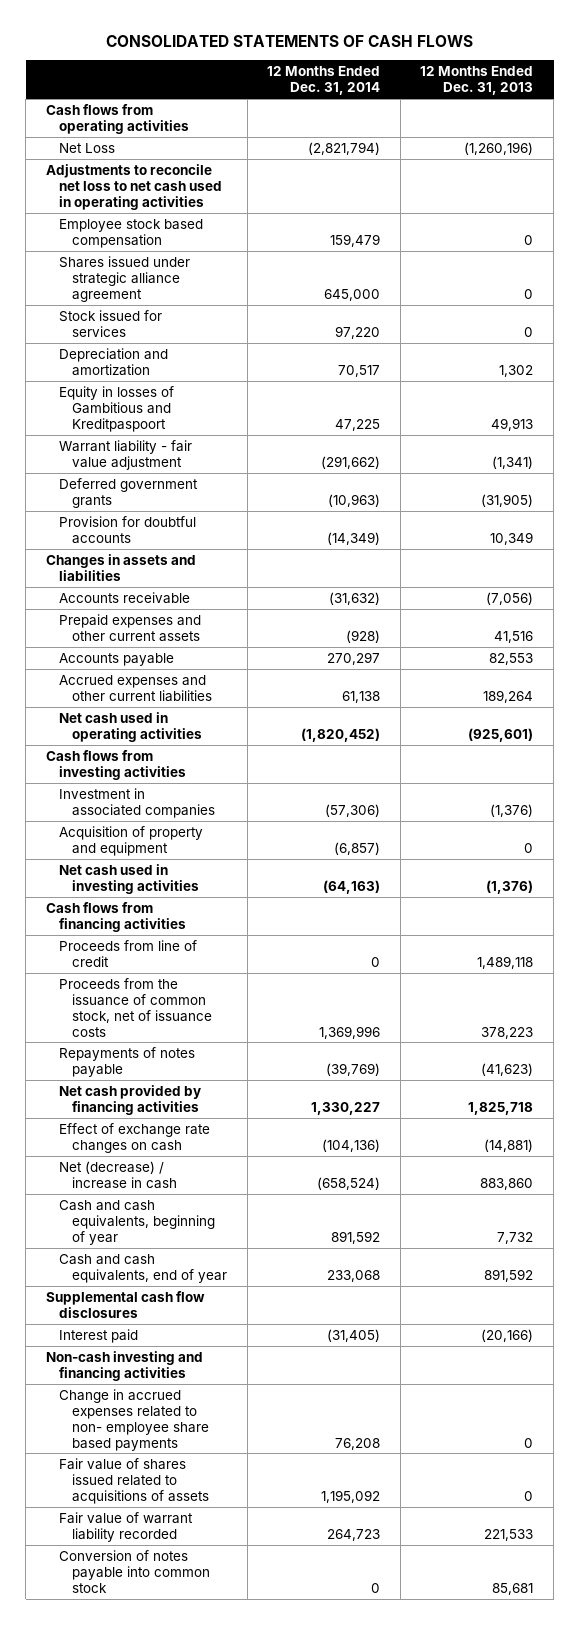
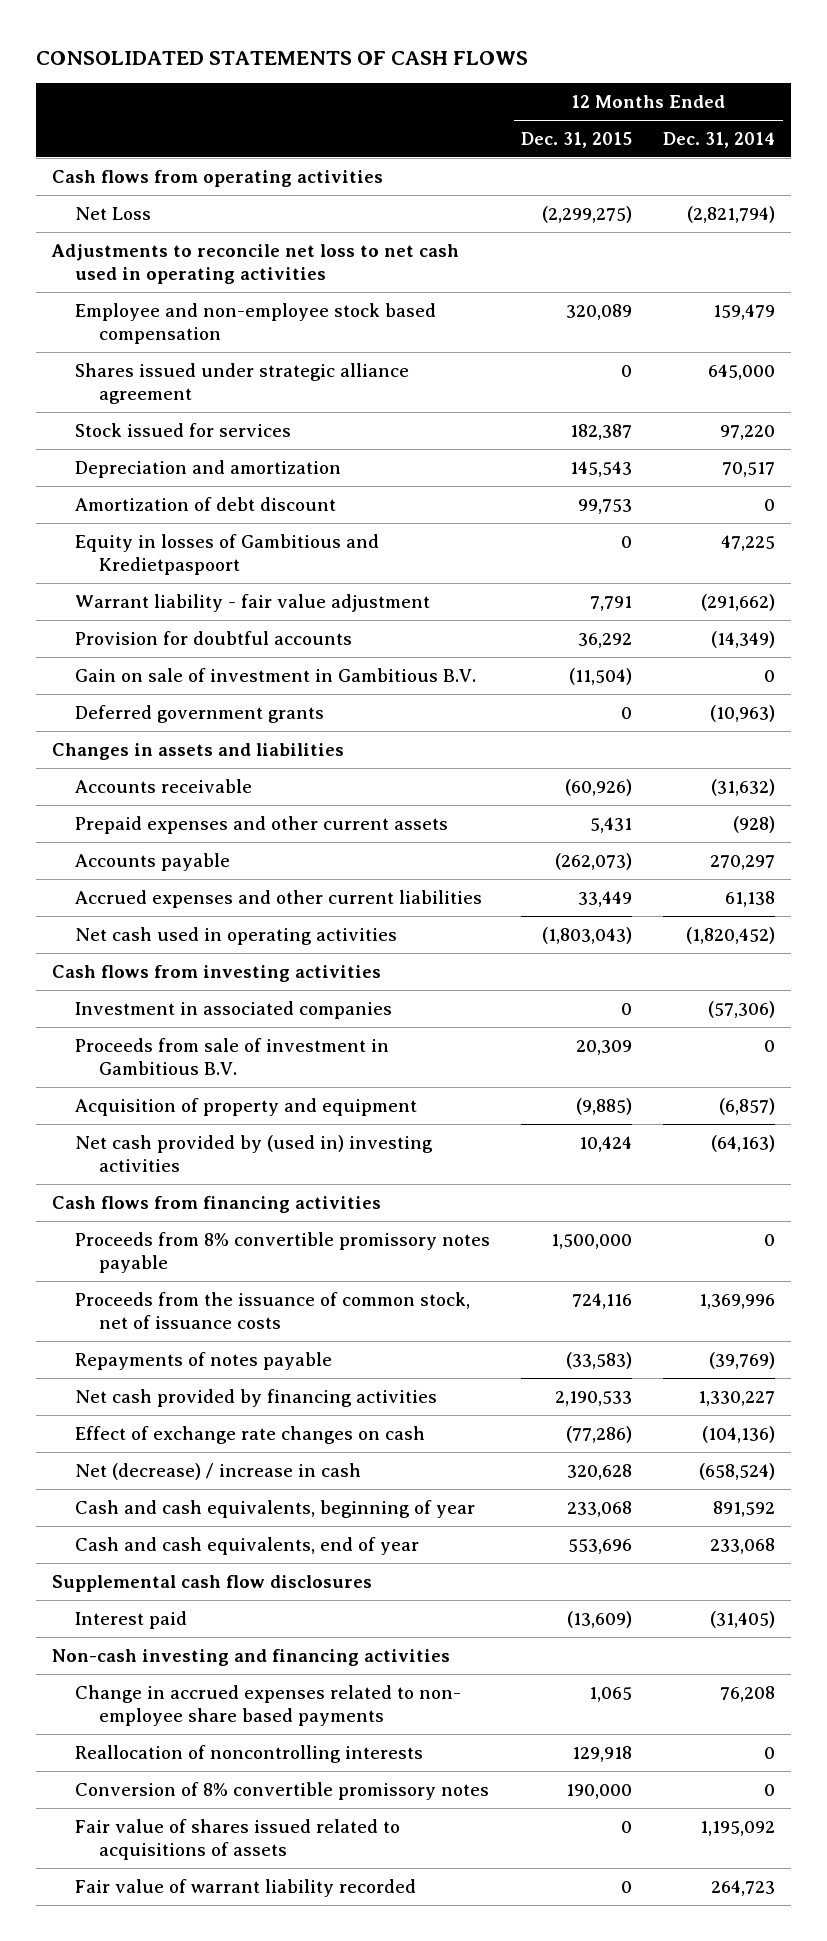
[420,66,534,96] 12 Months Ended Dec. 31, 2013 -> none
none -> [521,131,633,148] Dec. 31, 2015
[59,218,204,248] Employee stock based compensation -> [75,302,437,344] Employee and non-employee stock based compensation
none -> [75,496,337,511] Amortization of debt discount
[59,385,175,432] Equity in losses of Gambitious and Kreditpaspoort -> [75,533,380,575] Equity in losses of Gambitious and Kredietpaspoort
none -> [75,667,477,682] Gain on sale of investment in Gambitious B.V.
[59,477,199,508] Deferred government grants -> [75,704,325,723] Deferred government grants
none -> [75,1037,390,1075] Proceeds from sale of investment in Gambitious B.V.
[59,863,200,894] Net cash used in investing activities -> [75,1134,434,1172] Net cash provided by (used in) investing activities
[59,939,198,967] Proceeds from line of credit -> none
none -> [75,1231,491,1273] Proceeds from 8% convertible promissory notes payable
none -> [75,1744,424,1763] Reallocation of noncontrolling interests
none -> [75,1781,490,1800] Conversion of 8% convertible promissory notes
[59,1549,211,1593] Conversion of notes payable into common stock -> none

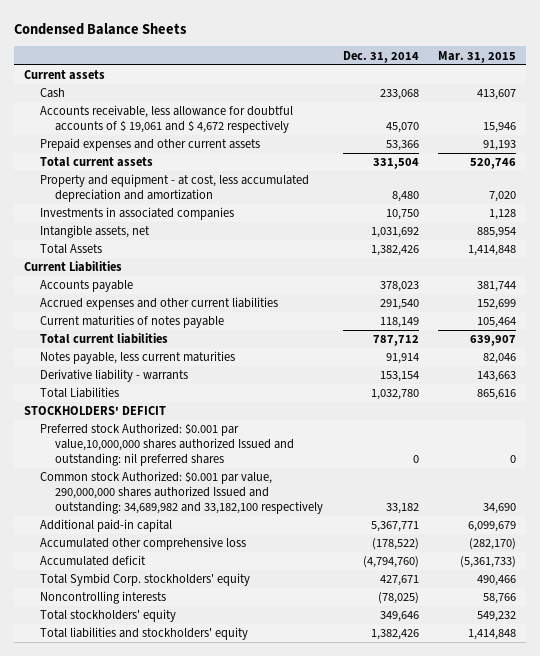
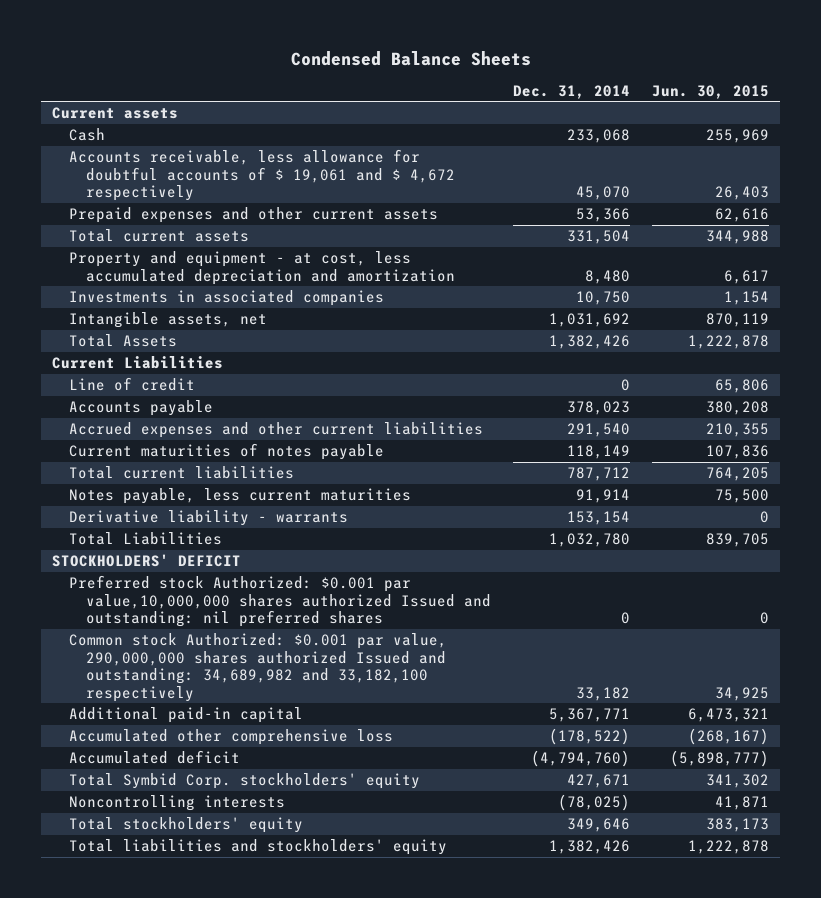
[437,50,516,63] Mar. 31, 2015 -> none
none -> [652,84,770,99] Jun. 30, 2015
none -> [68,377,195,392] Line of credit

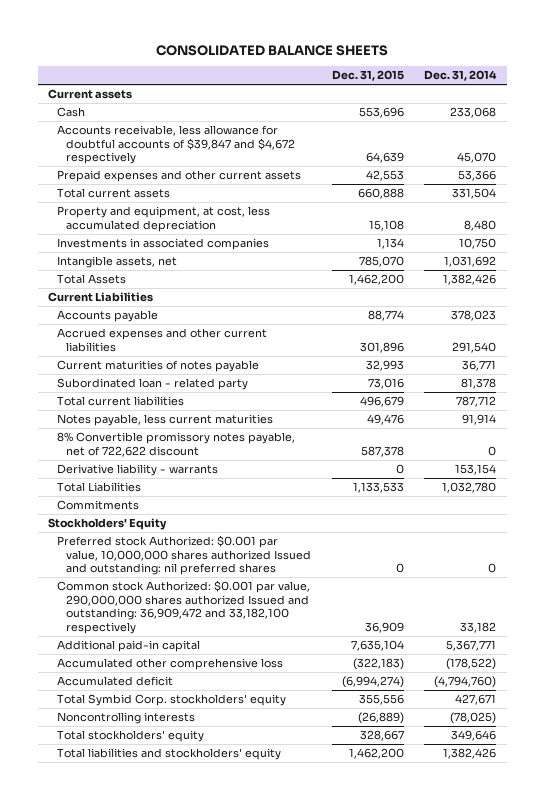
[290,50,531,66] Condensed Balance Sheets -> [156,45,389,57] CONSOLIDATED BALANCE SHEETS
[652,84,770,99] Jun. 30, 2015 -> none
none -> [331,70,404,82] Dec. 31, 2015
[68,149,455,202] Accounts receivable, less allowance for doubtful accounts of $ 19,061 and $ 4,672 respectively -> [57,125,296,165] Accounts receivable, less allowance for doubtful accounts of $39,847 and $4,672 respectively
[68,251,455,285] Property and equipment - at cost, less accumulated depreciation and amortization -> [57,206,271,232] Property and equipment, at cost, less accumulated depreciation
[68,377,195,392] Line of credit -> none
[566,445,630,460] 118,149 -> [462,360,497,372] 36,771
none -> [57,378,249,391] Subordinated loan - related party
none -> [57,432,296,457] 8% Convertible promissory notes payable, net of 722,622 discount
none -> [57,500,140,511] Commitments
[52,554,242,568] STOCKHOLDERS' DEFICIT -> [48,518,168,531] Stockholders' Equity
[68,575,491,628] Preferred stock Authorized: $0.001 par value,10,000,000 shares authorized Issued and outstanding: nil preferred shares -> [57,535,312,576] Preferred stock Authorized: $0.001 par value, 10,000,000 shares authorized Issued and outstanding: nil preferred shares
[68,633,447,702] Common stock Authorized: $0.001 par value, 290,000,000 shares authorized Issued and outstanding: 34,689,982 and 33,182,100 respectively -> [57,580,311,635] Common stock Authorized: $0.001 par value, 290,000,000 shares authorized Issued and outstanding: 36,909,472 and 33,182,100 respectively

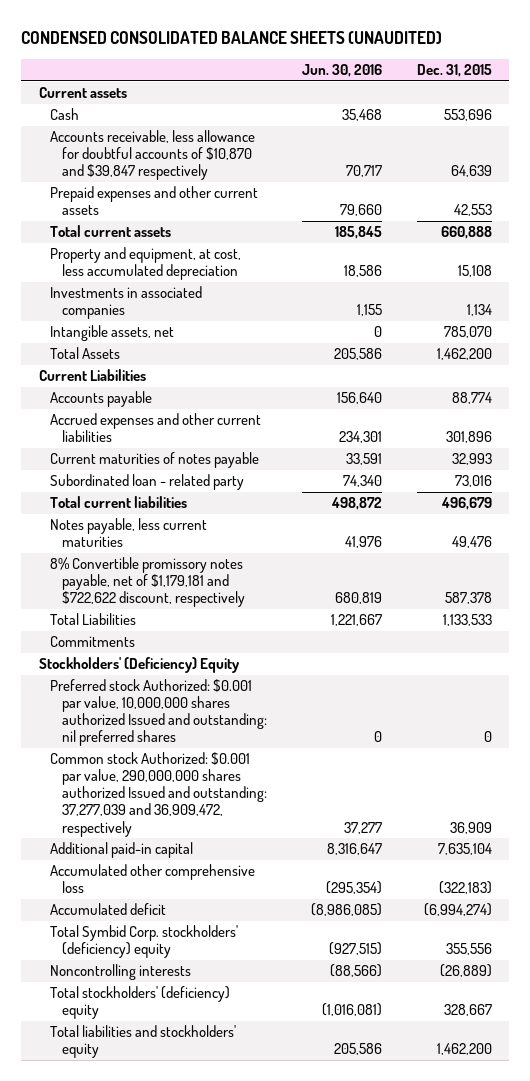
[156,45,389,57] CONSOLIDATED BALANCE SHEETS -> [21,31,443,45] CONDENSED CONSOLIDATED BALANCE SHEETS (UNAUDITED)
[424,70,498,82] Dec. 31, 2014 -> none
none -> [301,64,382,78] Jun. 30, 2016
[57,125,296,165] Accounts receivable, less allowance for doubtful accounts of $39,847 and $4,672 respectively -> [50,130,256,181] Accounts receivable, less allowance for doubtful accounts of $10,870 and $39,847 respectively
[57,464,219,477] Derivative liability - warrants -> none
[57,432,296,457] 8% Convertible promissory notes payable, net of 722,622 discount -> [50,557,245,608] 8% Convertible promissory notes payable, net of $1,179,181 and $722,622 discount, respectively
[48,518,168,531] Stockholders' Equity -> [38,657,240,674] Stockholders' (Deficiency) Equity
[57,580,311,635] Common stock Authorized: $0.001 par value, 290,000,000 shares authorized Issued and outstanding: 36,909,472 and 33,182,100 respectively -> [50,752,267,837] Common stock Authorized: $0.001 par value, 290,000,000 shares authorized Issued and outstanding: 37,277,039 and 36,909,472, respectively
[57,694,287,707] Total Symbid Corp. stockholders' equity -> [50,925,239,959] Total Symbid Corp. stockholders' (deficiency) equity
[57,730,205,743] Total stockholders' equity -> [50,986,231,1020] Total stockholders' (deficiency) equity

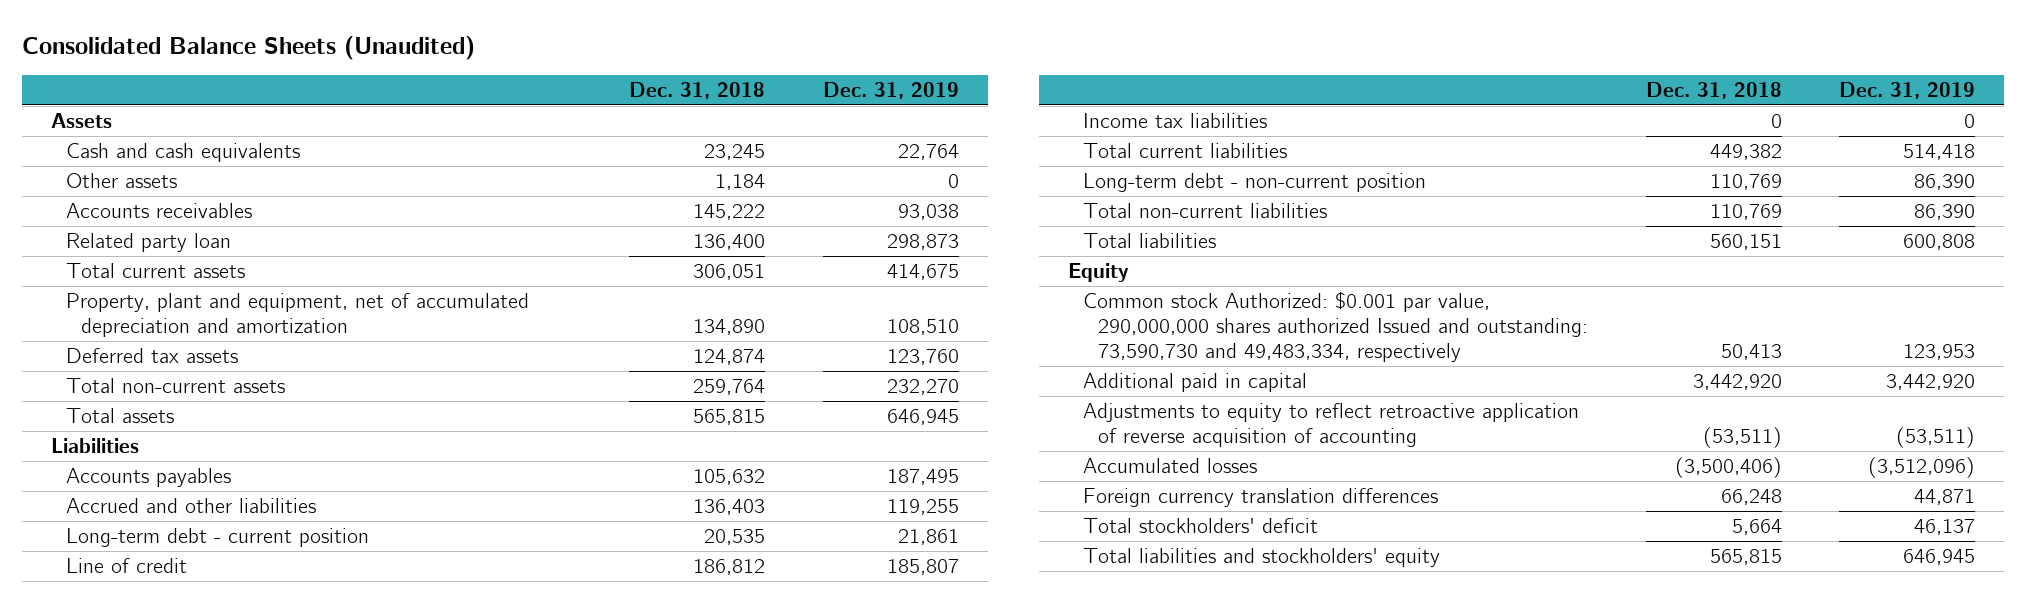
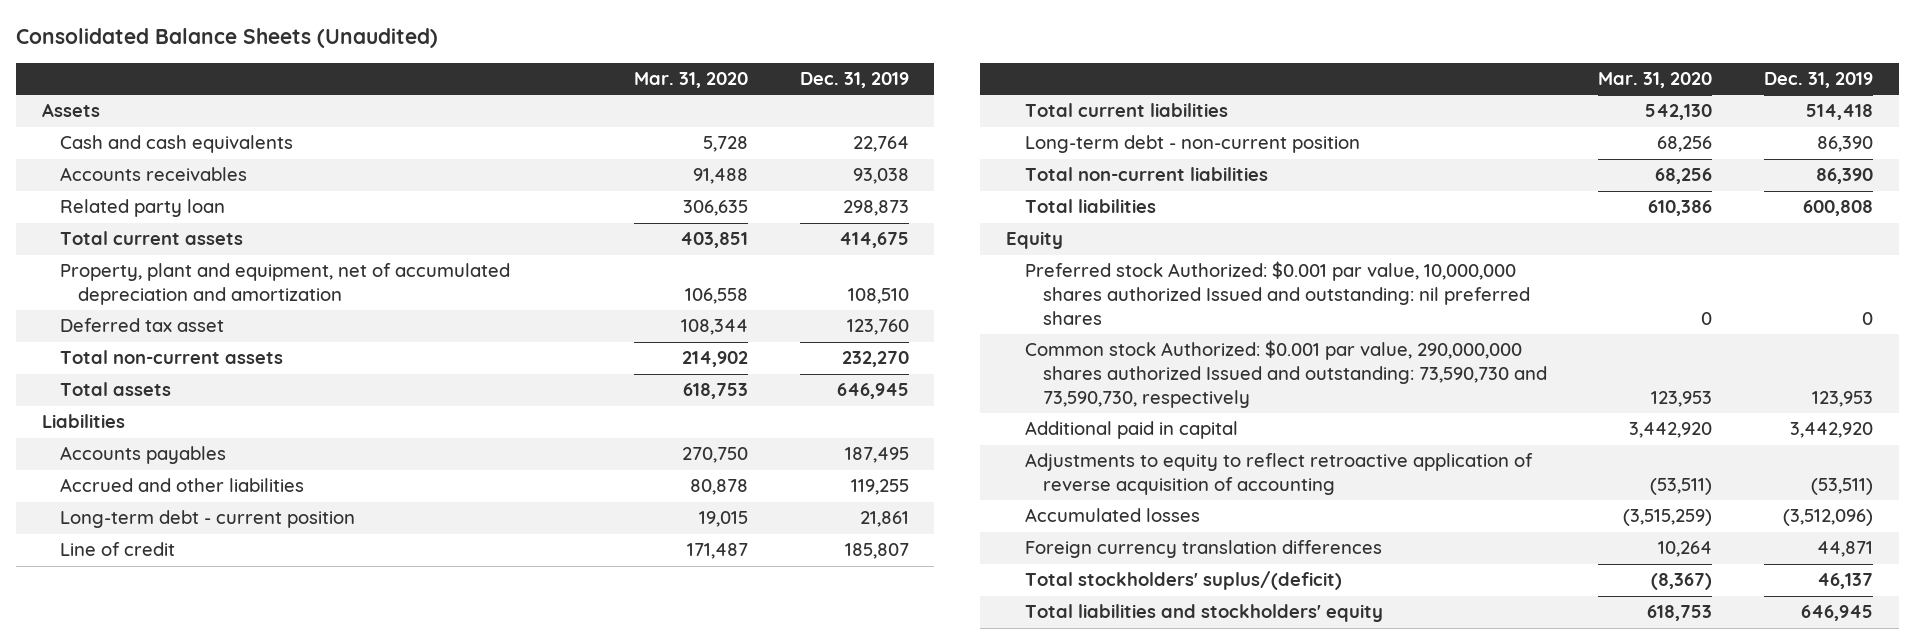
[628,81,765,99] Dec. 31, 2018 -> none
none -> [633,72,748,89] Mar. 31, 2020
[66,173,178,189] Other assets -> none
[66,348,239,364] Deferred tax assets -> [59,318,224,333] Deferred tax asset
[1082,113,1267,129] Income tax liabilities -> none
none -> [1024,261,1530,326] Preferred stock Authorized: $0.001 par value, 10,000,000 shares authorized Issued and outstanding: nil preferred shares
[1082,291,1588,362] Common stock Authorized: $0.001 par value, 290,000,000 shares authorized Issued and outstanding: 73,590,730 and 49,483,334, respectively -> [1024,340,1547,409] Common stock Authorized: $0.001 par value, 290,000,000 shares authorized Issued and outstanding: 73,590,730 and 73,590,730, respectively
[1082,518,1318,534] Total stockholders' deficit -> [1024,571,1342,591] Total stockholders' suplus/(deficit)

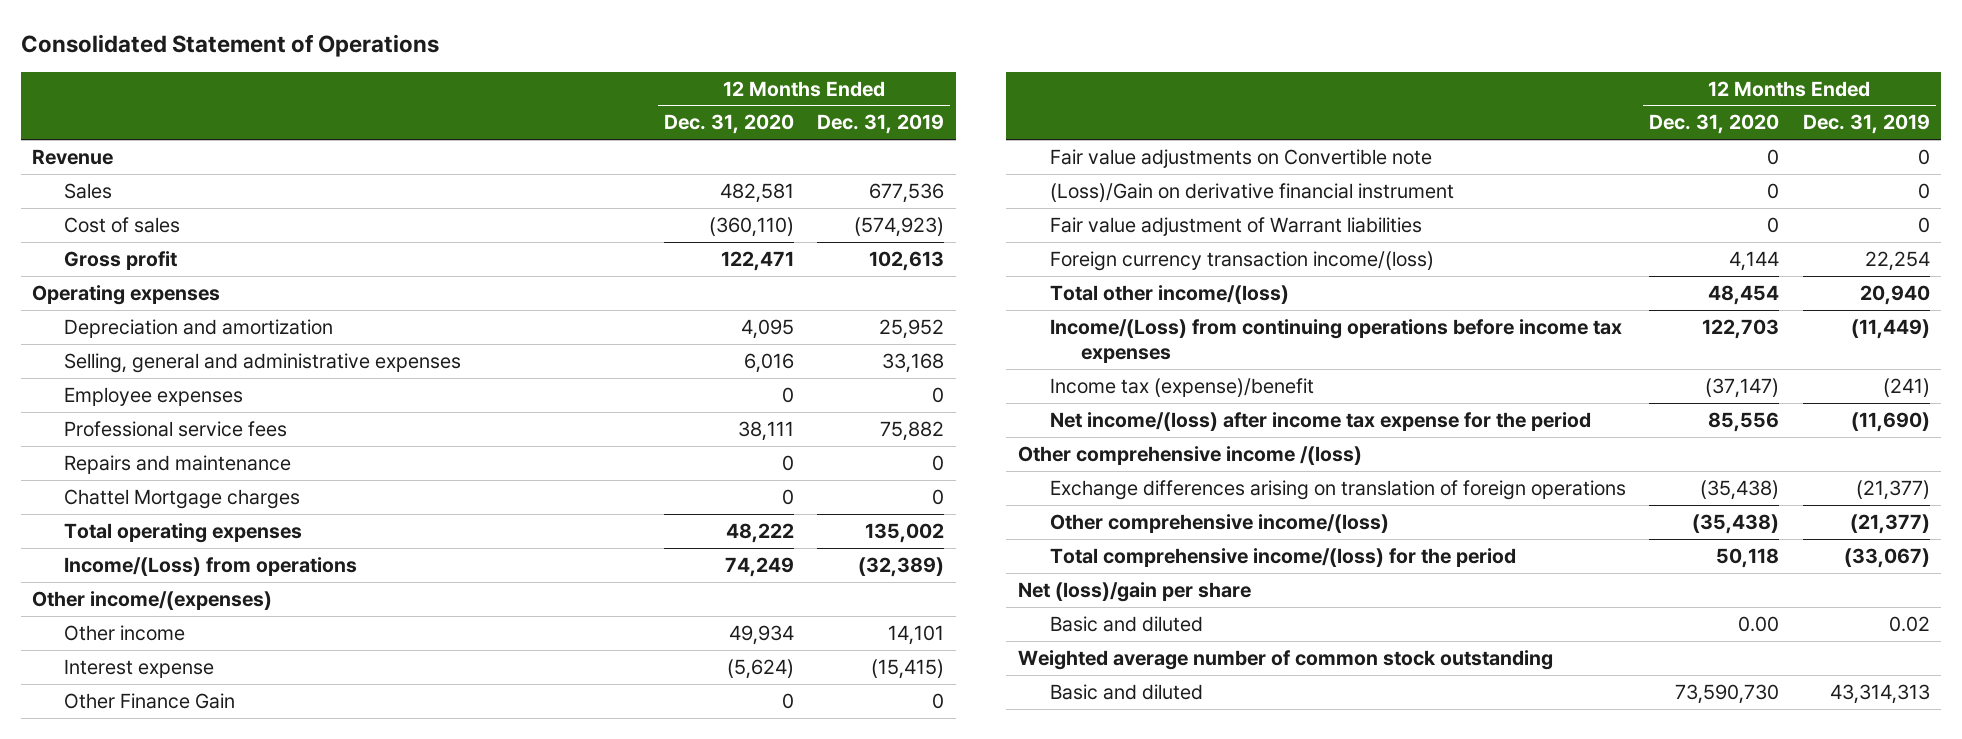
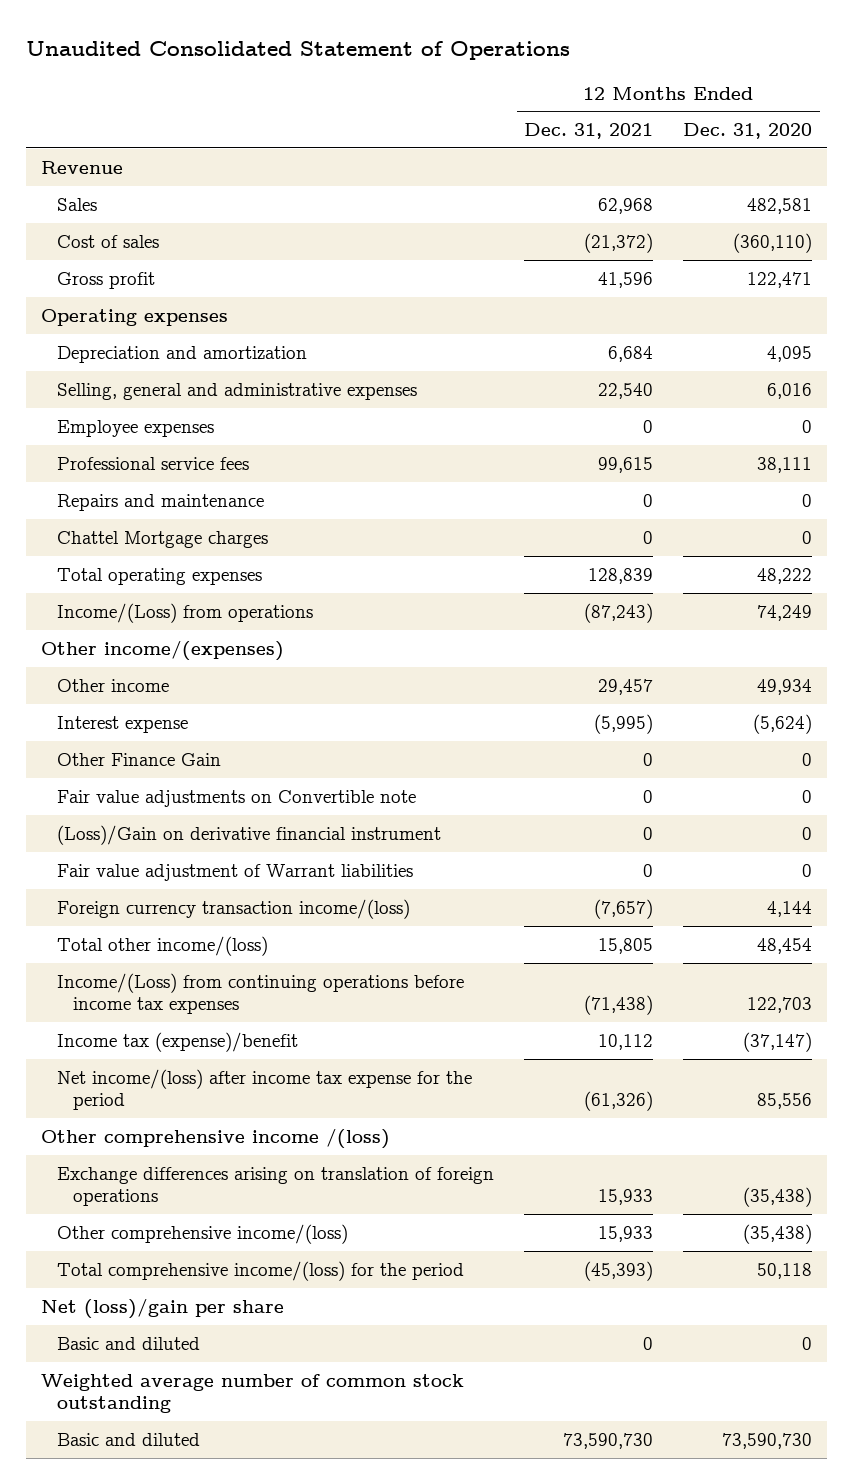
[20,33,439,57] Consolidated Statement of Operations -> [26,40,571,60] Unaudited Consolidated Statement of Operations
[817,114,945,135] Dec. 31, 2019 -> none
none -> [524,123,654,140] Dec. 31, 2021
[1738,616,1780,633] 0.00 -> [802,1336,813,1350] 0

